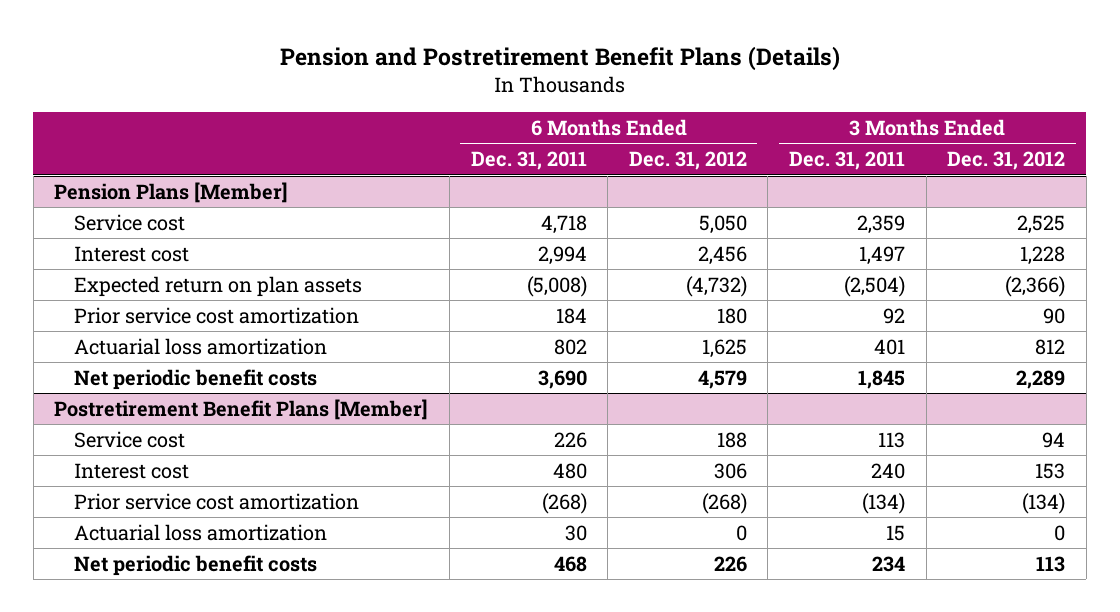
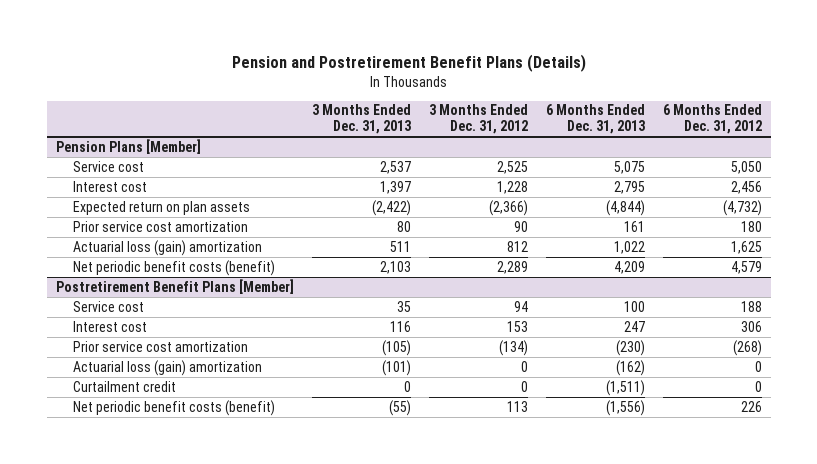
[470,151,587,171] Dec. 31, 2011 -> none
[789,151,906,171] Dec. 31, 2011 -> none
none -> [311,104,411,135] 3 Months Ended Dec. 31, 2013
none -> [545,104,645,135] 6 Months Ended Dec. 31, 2013
[74,337,328,355] Actuarial loss amortization -> [72,239,262,256] Actuarial loss (gain) amortization
[74,368,318,390] Net periodic benefit costs -> [72,259,275,276] Net periodic benefit costs (benefit)
[74,523,328,541] Actuarial loss amortization -> [72,359,262,376] Actuarial loss (gain) amortization
none -> [72,380,176,392] Curtailment credit
[74,554,318,576] Net periodic benefit costs -> [72,399,275,416] Net periodic benefit costs (benefit)

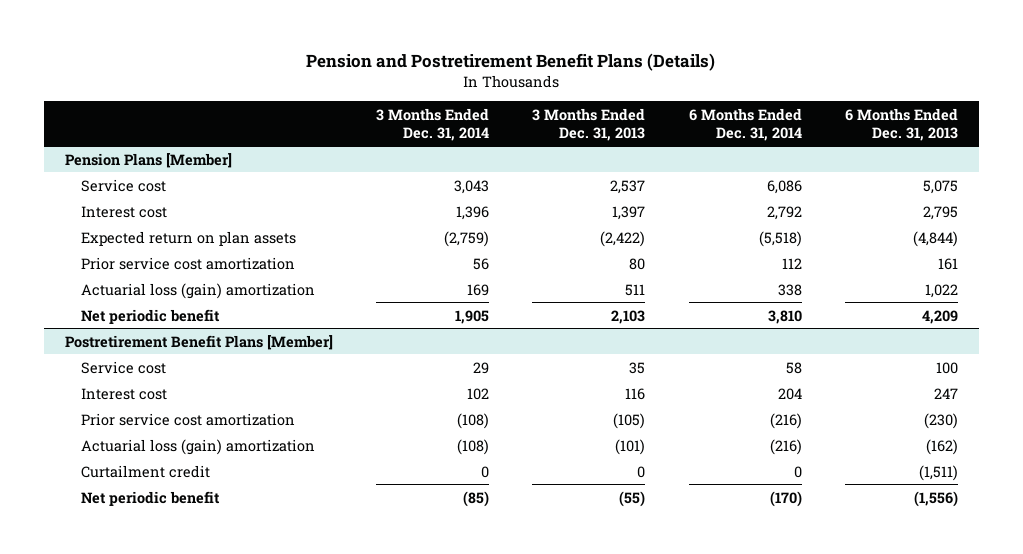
[428,104,528,135] 3 Months Ended Dec. 31, 2012 -> none
[662,104,762,135] 6 Months Ended Dec. 31, 2012 -> none
none -> [376,107,490,141] 3 Months Ended Dec. 31, 2014
none -> [688,107,802,141] 6 Months Ended Dec. 31, 2014
[72,259,275,276] Net periodic benefit costs (benefit) -> [80,308,220,324] Net periodic benefit
[72,399,275,416] Net periodic benefit costs (benefit) -> [80,490,220,506] Net periodic benefit

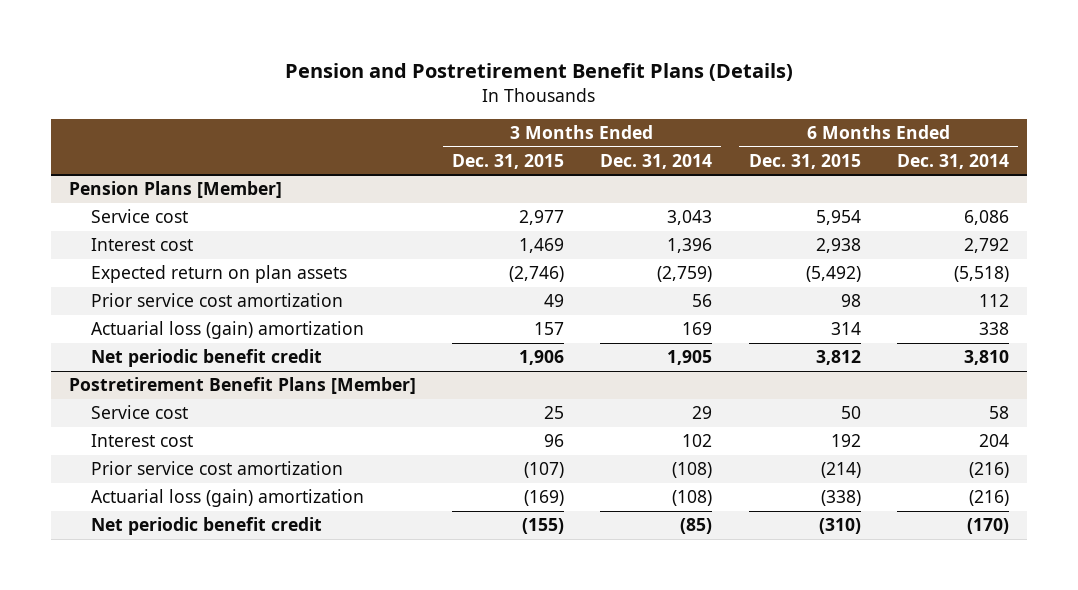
[532,107,646,141] 3 Months Ended Dec. 31, 2013 -> none
[844,107,958,141] 6 Months Ended Dec. 31, 2013 -> none
none -> [452,153,565,169] Dec. 31, 2015
none -> [748,153,861,169] Dec. 31, 2015
[80,308,220,324] Net periodic benefit -> [91,349,323,368] Net periodic benefit credit
[80,464,210,478] Curtailment credit -> none
[80,490,220,506] Net periodic benefit -> [91,517,323,536] Net periodic benefit credit

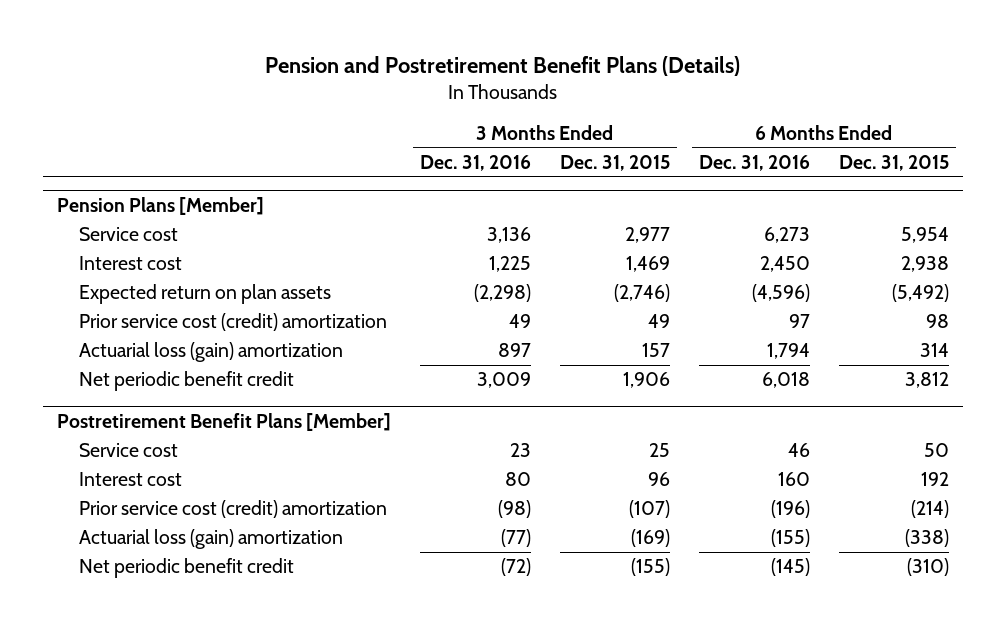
[600,153,713,169] Dec. 31, 2014 -> none
[896,153,1009,169] Dec. 31, 2014 -> none
none -> [420,154,532,171] Dec. 31, 2016
none -> [698,154,810,171] Dec. 31, 2016
[91,293,344,308] Prior service cost amortization -> [78,313,387,332] Prior service cost (credit) amortization
[91,461,344,476] Prior service cost amortization -> [78,500,387,519] Prior service cost (credit) amortization

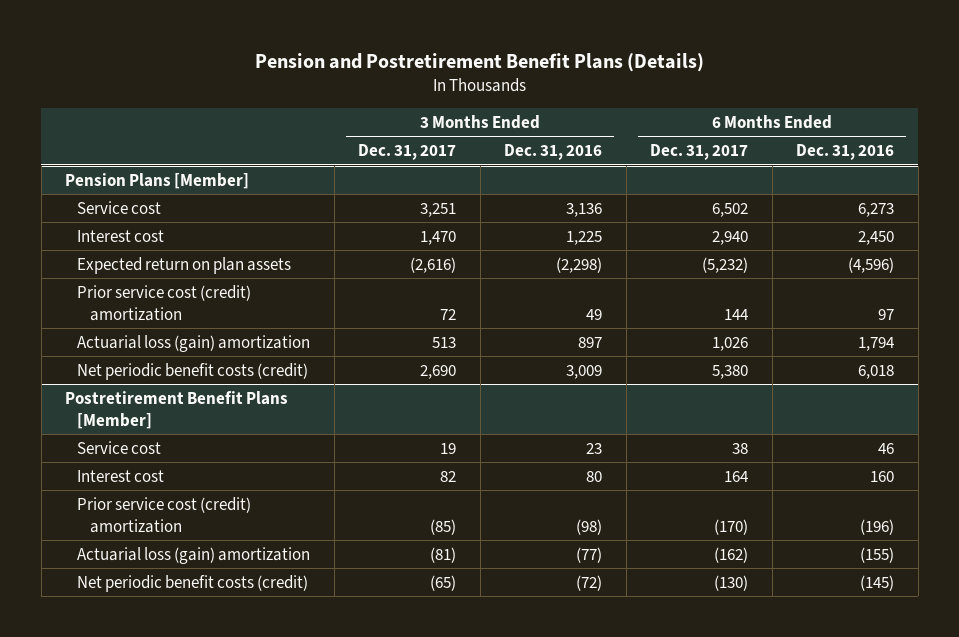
[559,154,670,171] Dec. 31, 2015 -> none
[838,154,949,171] Dec. 31, 2015 -> none
none -> [358,144,457,161] Dec. 31, 2017
none -> [650,144,749,161] Dec. 31, 2017
[78,371,294,392] Net periodic benefit credit -> [77,362,309,380] Net periodic benefit costs (credit)
[78,558,294,579] Net periodic benefit credit -> [77,574,309,592] Net periodic benefit costs (credit)

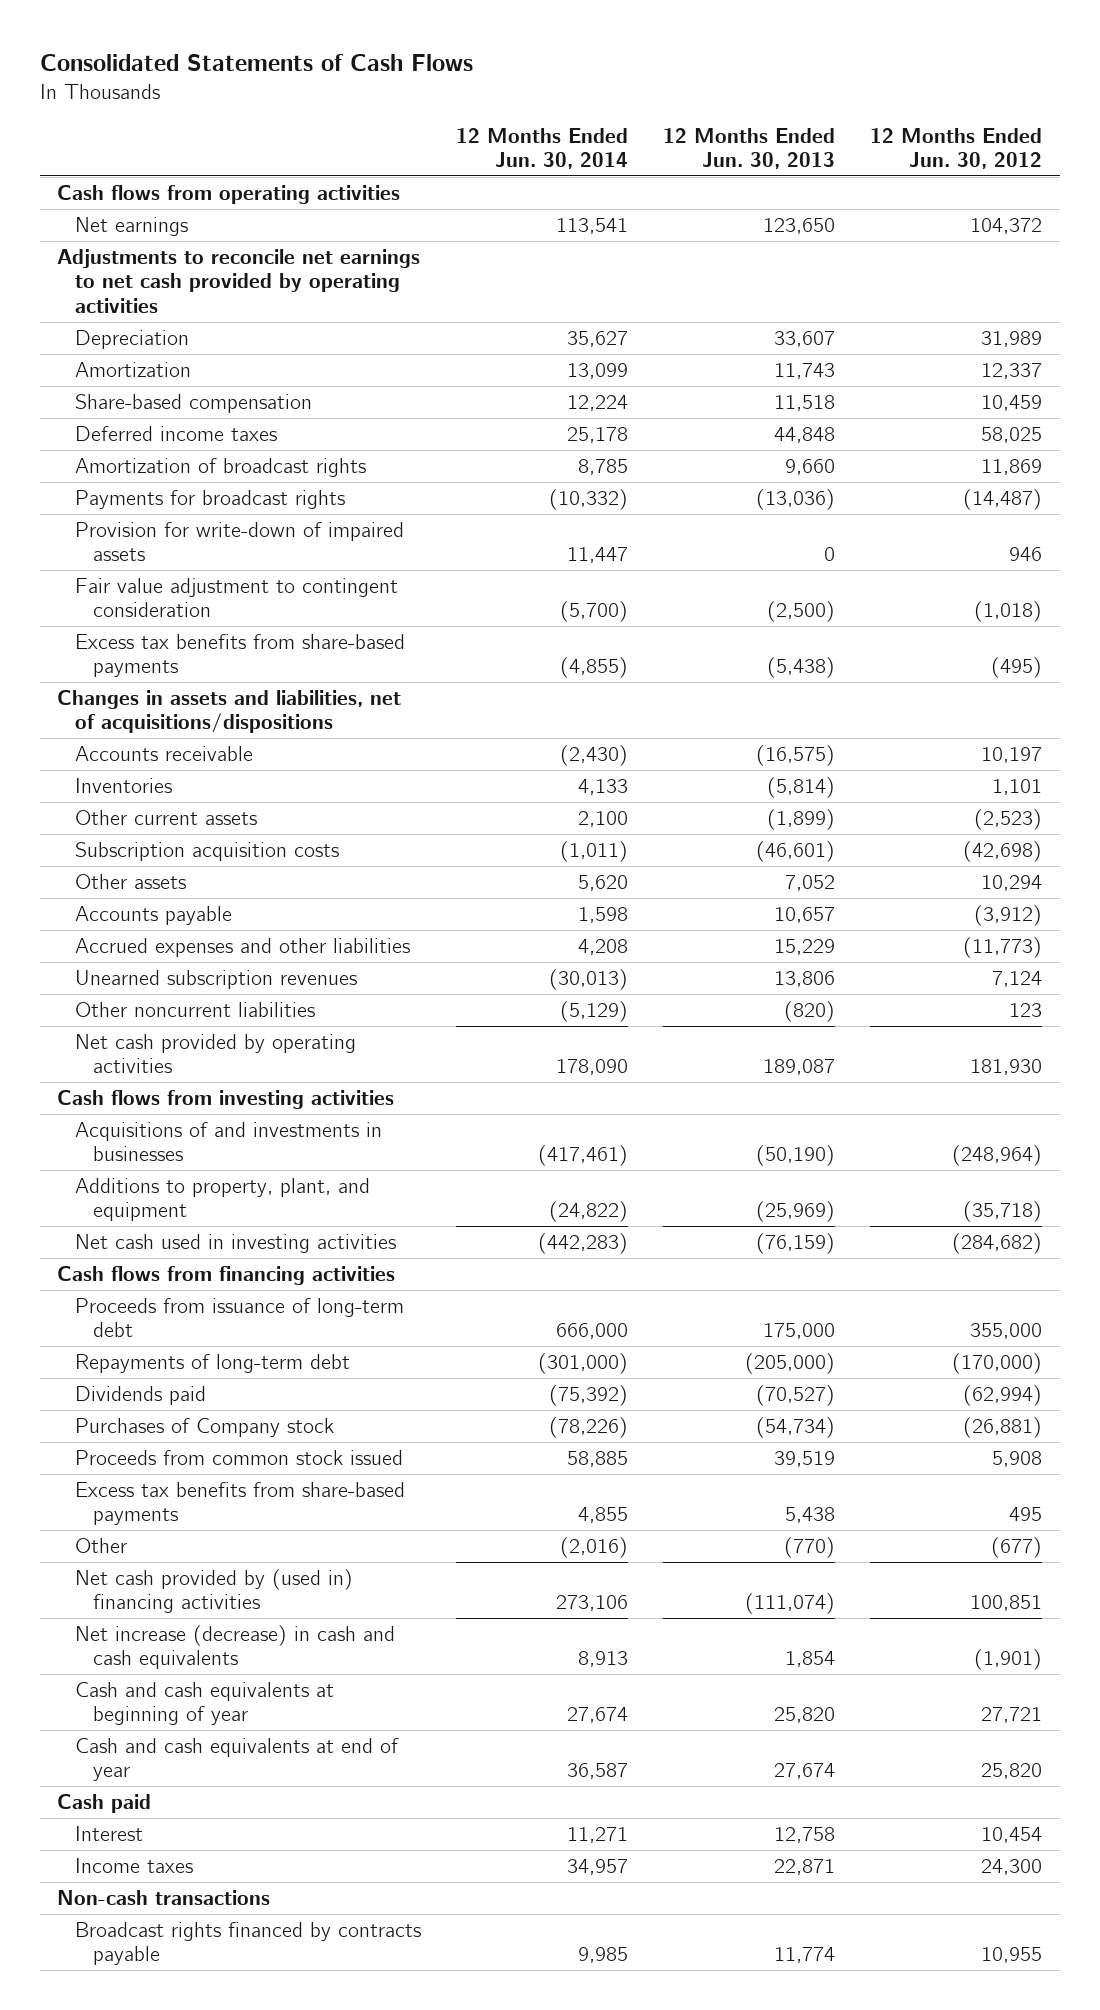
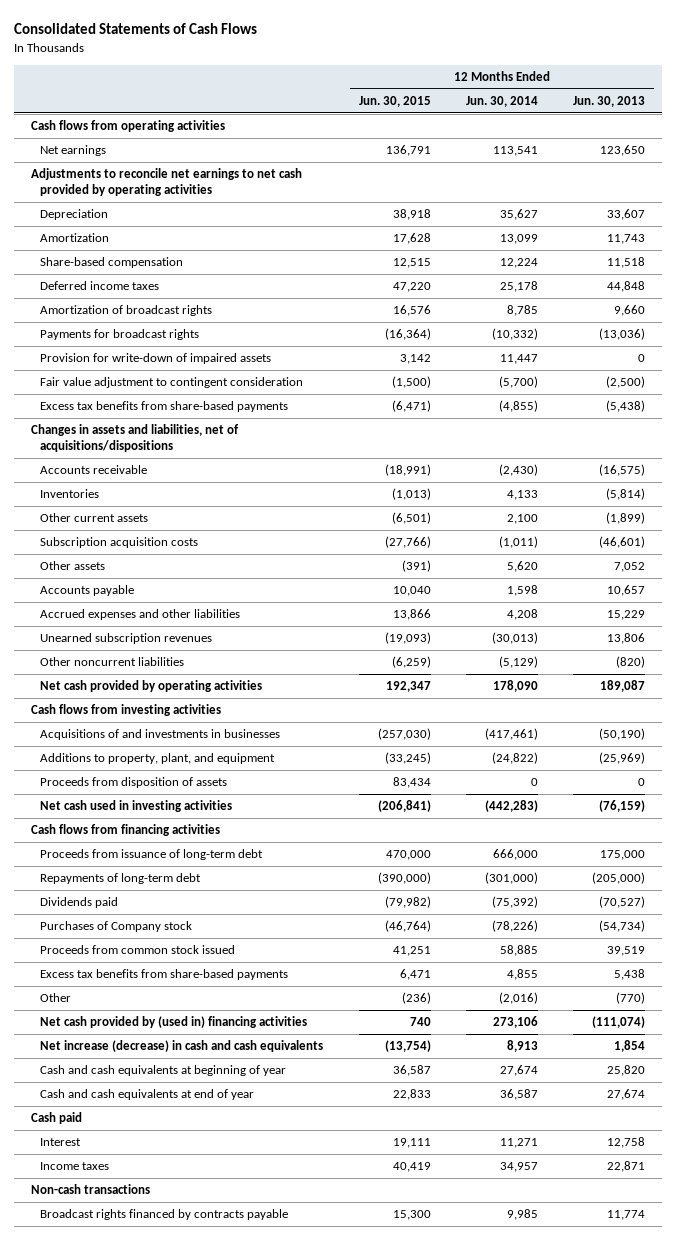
[870,127,1043,170] 12 Months Ended Jun. 30, 2012 -> none
none -> [358,95,431,107] Jun. 30, 2015
none -> [40,777,228,789] Proceeds from disposition of assets

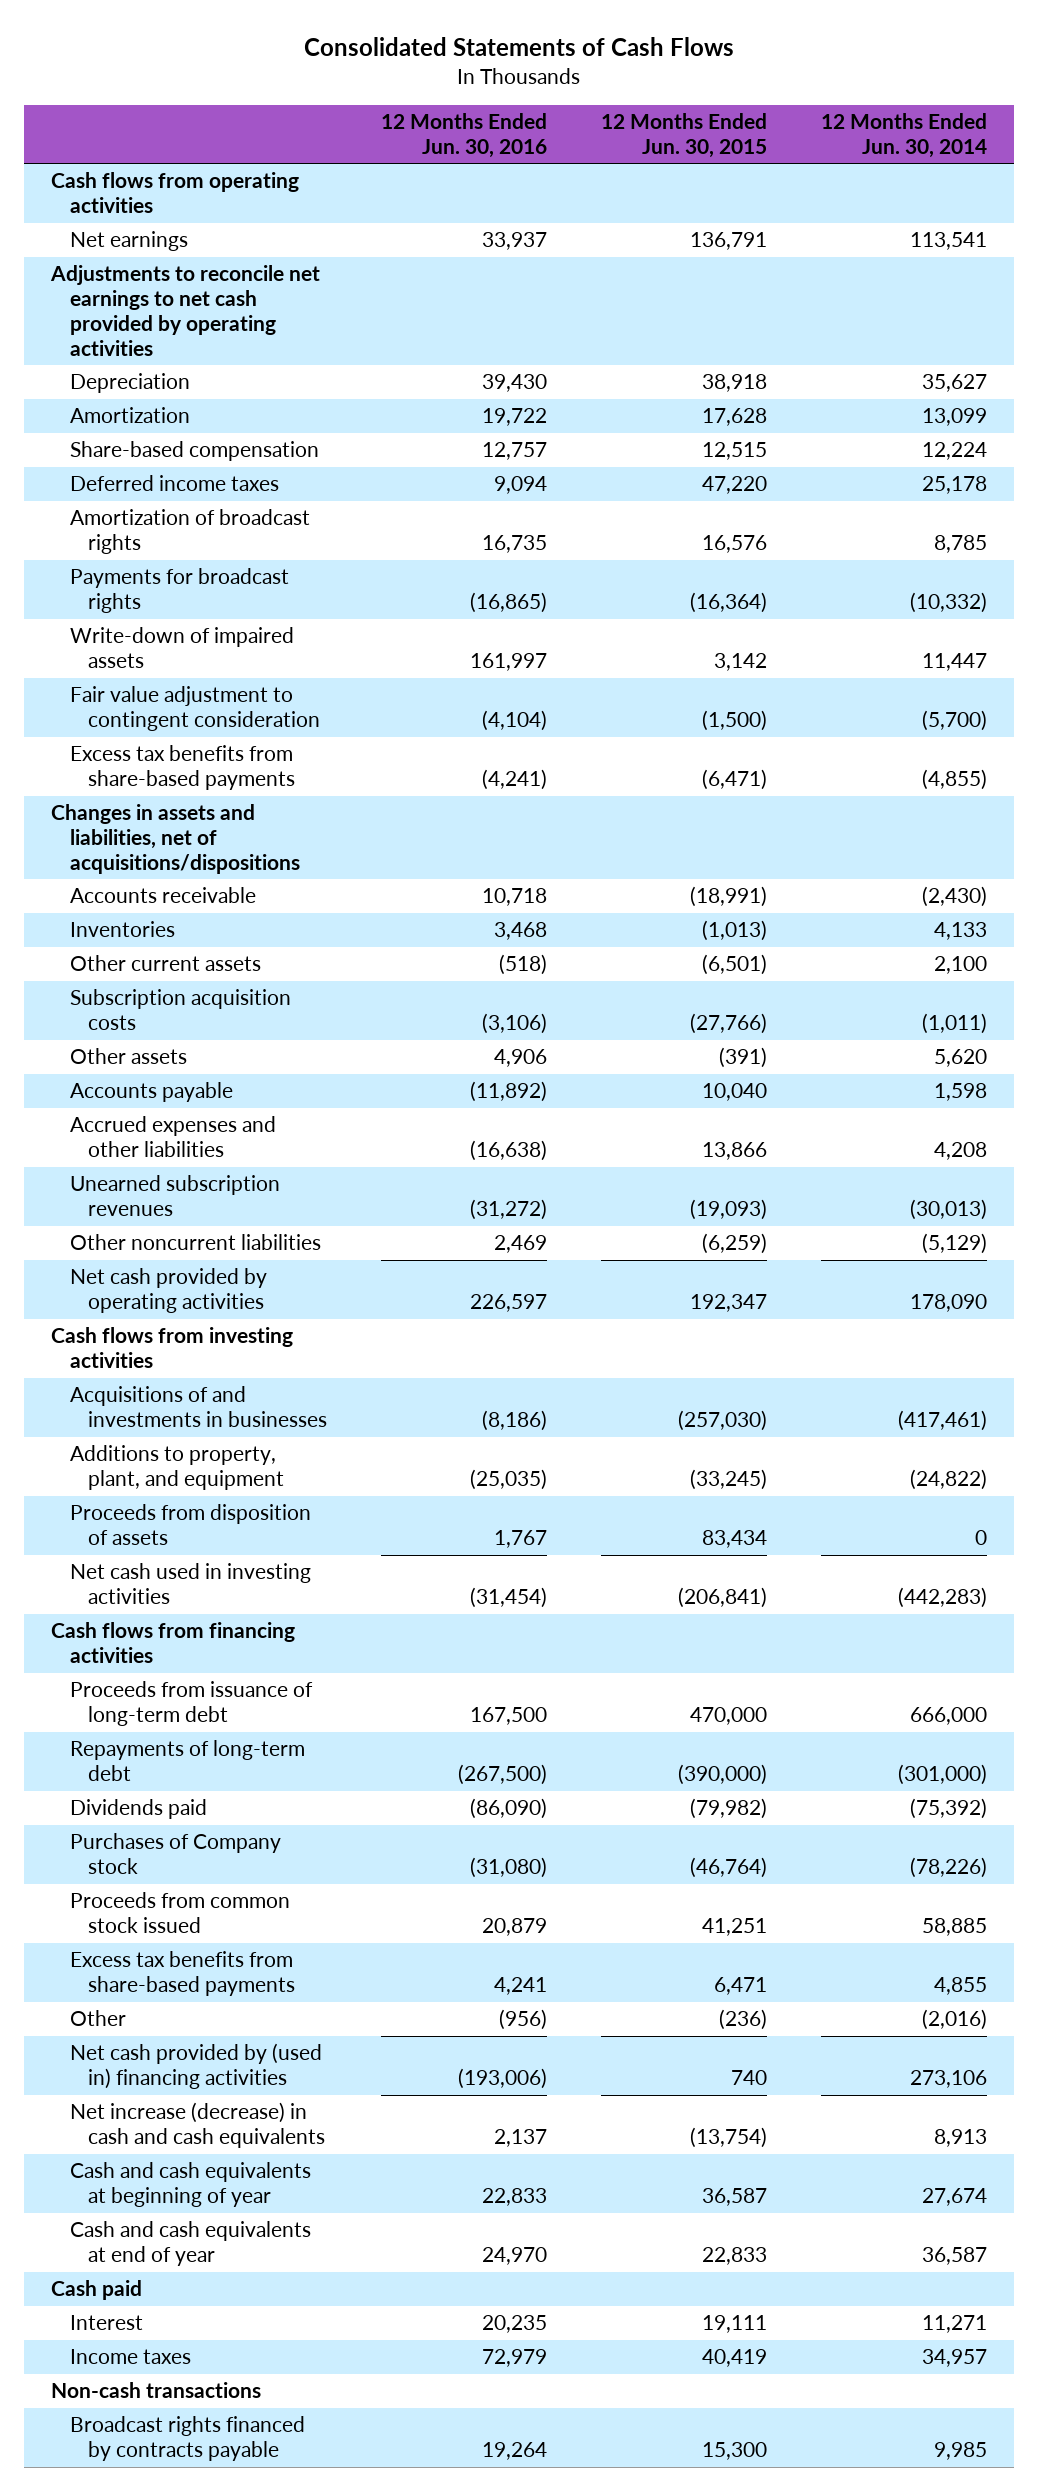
[572,95,645,107] Jun. 30, 2013 -> none
none -> [381,112,548,158] 12 Months Ended Jun. 30, 2016
[40,353,272,365] Provision for write-down of impaired assets -> [69,627,294,669] Write-down of impaired assets

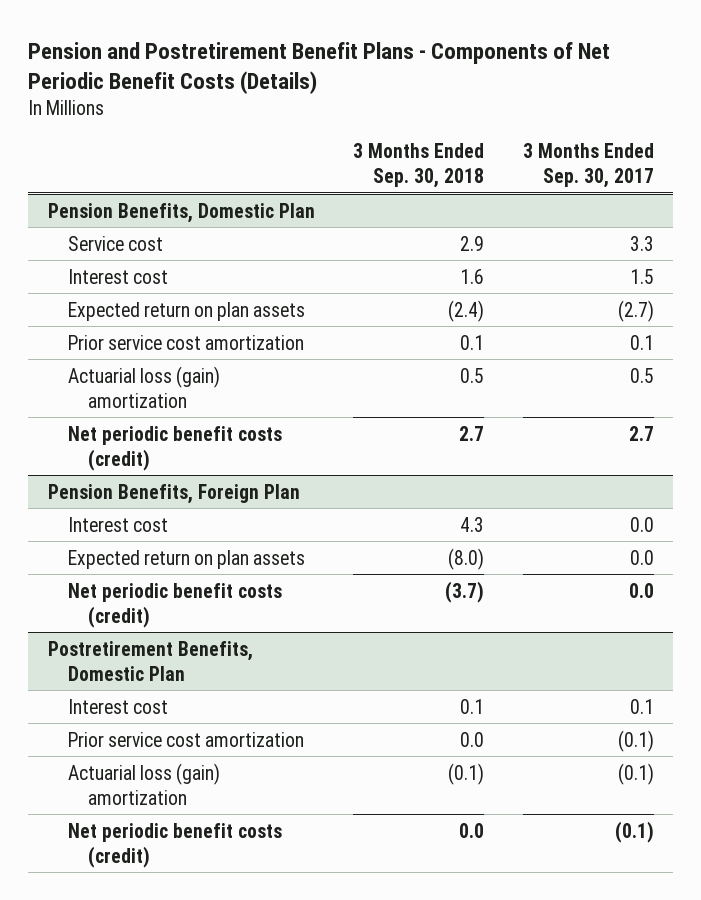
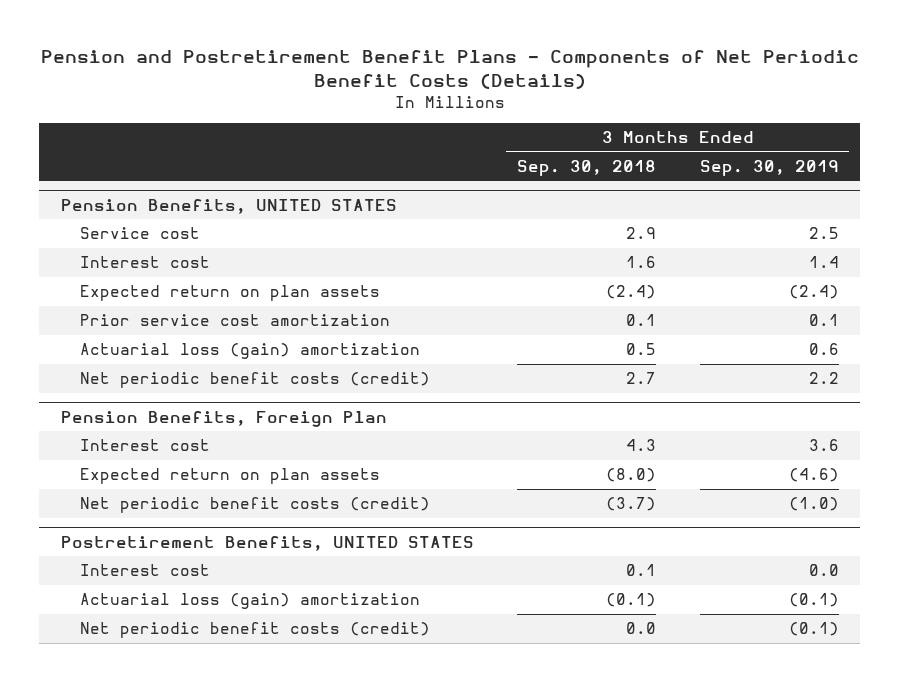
[522,142,654,188] 3 Months Ended Sep. 30, 2017 -> none
none -> [699,159,839,176] Sep. 30, 2019
[47,202,315,223] Pension Benefits, Domestic Plan -> none
none -> [60,198,397,214] Pension Benefits, UNITED STATES
[47,640,253,681] Postretirement Benefits, Domestic Plan -> none
none -> [60,535,474,551] Postretirement Benefits, UNITED STATES
[67,731,304,747] Prior service cost amortization -> none

